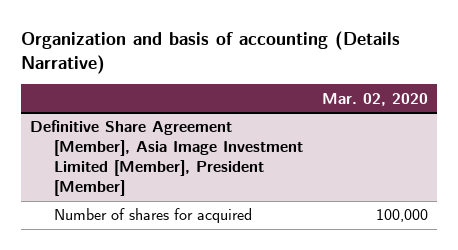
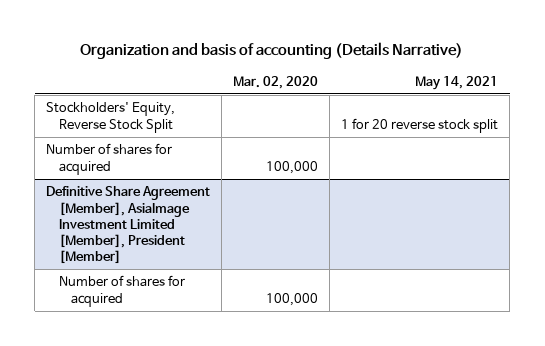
none -> [415,75,499,90] May 14, 2021
[30,120,303,197] Definitive Share Agreement [Member], Asia Image Investment Limited [Member], President [Member] -> none
none -> [46,102,176,133] Stockholders' Equity, Reverse Stock Split
none -> [46,186,211,264] Definitive Share Agreement [Member], AsiaImage Investment Limited [Member], President [Member]
none -> [58,275,185,307] Number of shares for acquired

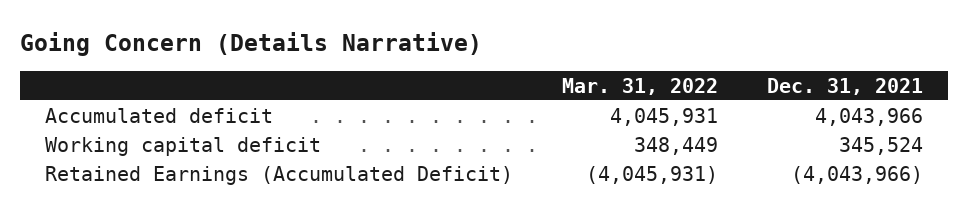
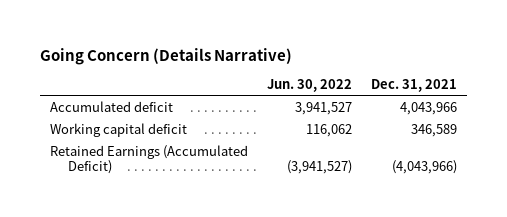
[562,77,719,95] Mar. 31, 2022 -> none
none -> [266,79,352,93] Jun. 30, 2022
[839,136,924,155] 345,524 -> [411,123,458,137] 346,589

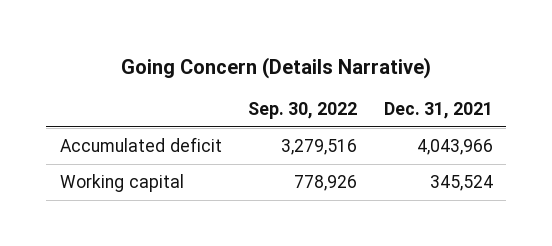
[266,79,352,93] Jun. 30, 2022 -> none
none -> [248,102,358,120] Sep. 30, 2022
[49,144,248,175] Retained Earnings (Accumulated Deficit) -> none
[49,122,187,137] Working capital deficit -> [59,174,184,193] Working capital
[411,123,458,137] 346,589 -> [429,175,493,192] 345,524

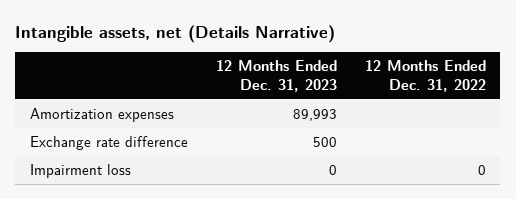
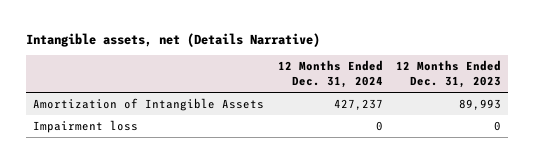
[365,60,487,92] 12 Months Ended Dec. 31, 2022 -> none
none -> [277,60,383,89] 12 Months Ended Dec. 31, 2024
[29,135,188,150] Exchange rate difference -> none
[29,107,174,122] Amortization expenses -> [33,98,265,112] Amortization of Intangible Assets

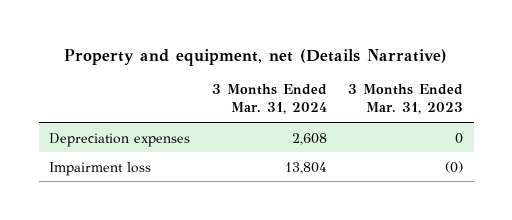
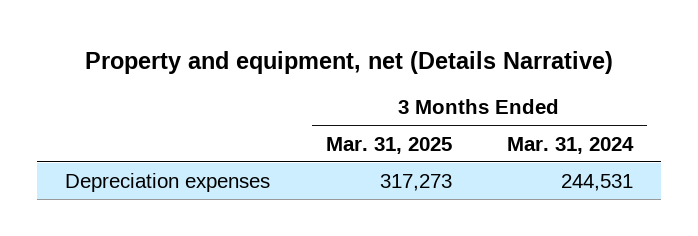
[348,84,464,115] 3 Months Ended Mar. 31, 2023 -> none
none -> [325,136,452,154] Mar. 31, 2025
[49,161,152,176] Impairment loss -> none
[291,132,327,145] 2,608 -> [561,174,634,192] 244,531

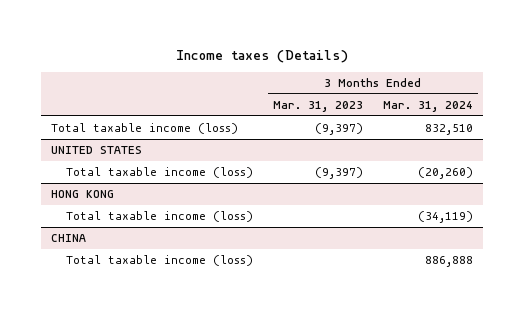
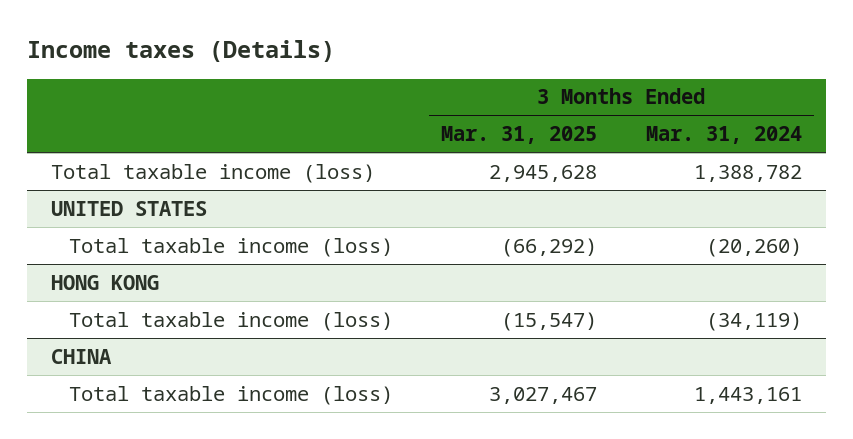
[273,100,364,112] Mar. 31, 2023 -> none
none -> [441,126,598,145] Mar. 31, 2025
[425,124,474,136] 832,510 -> [693,164,802,182] 1,388,782
[425,256,474,268] 886,888 -> [693,386,802,404] 1,443,161

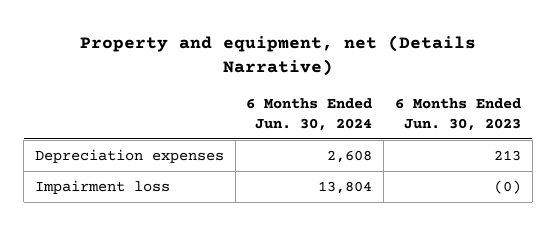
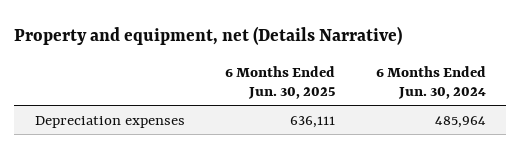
[394,97,521,131] 6 Months Ended Jun. 30, 2023 -> none
none -> [225,65,336,100] 6 Months Ended Jun. 30, 2025
[34,179,170,194] Impairment loss -> none
[327,149,373,163] 2,608 -> [435,115,487,128] 485,964

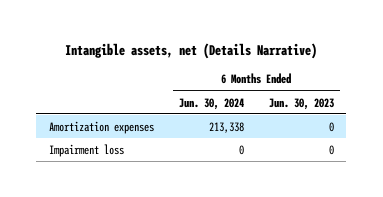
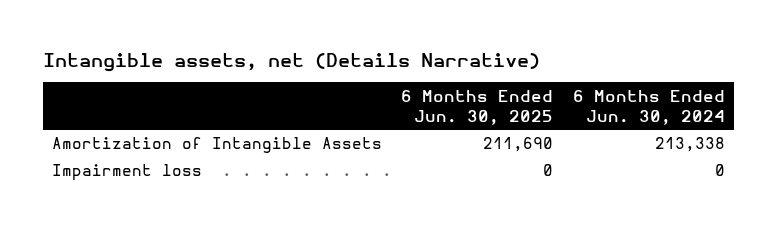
[268,97,334,110] Jun. 30, 2023 -> none
none -> [401,89,554,125] 6 Months Ended Jun. 30, 2025
[48,120,154,134] Amortization expenses -> [52,137,383,154] Amortization of Intangible Assets

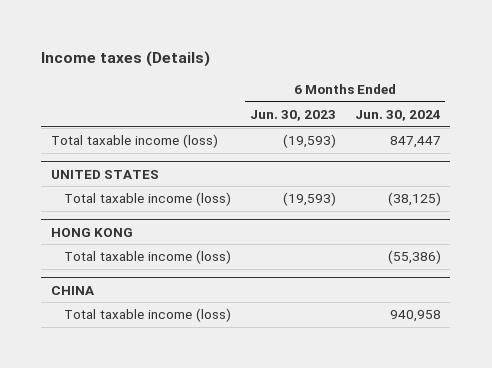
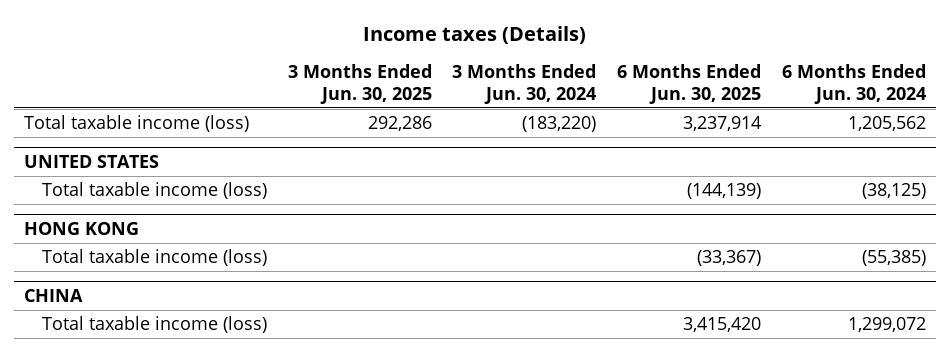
[249,109,336,121] Jun. 30, 2023 -> none
none -> [287,64,432,104] 3 Months Ended Jun. 30, 2025
none -> [452,64,597,104] 3 Months Ended Jun. 30, 2024
none -> [617,64,762,104] 6 Months Ended Jun. 30, 2025
[389,136,441,149] 847,447 -> [847,116,926,132] 1,205,562
[387,250,441,265] (55,386) -> [861,250,926,267] (55,385)
[389,310,441,323] 940,958 -> [847,317,926,333] 1,299,072

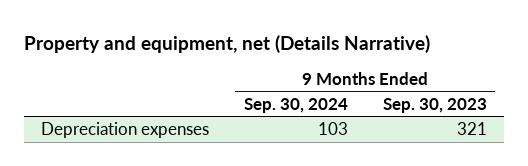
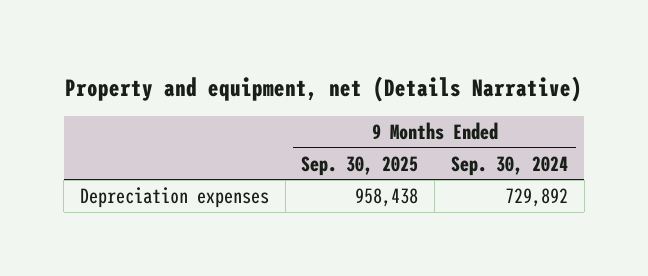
[382,97,487,113] Sep. 30, 2023 -> none
none -> [301,155,419,176] Sep. 30, 2025
[317,122,348,136] 103 -> [505,188,569,208] 729,892

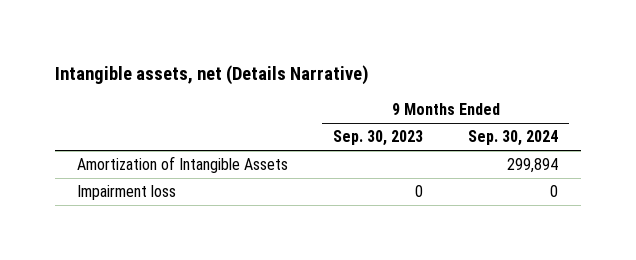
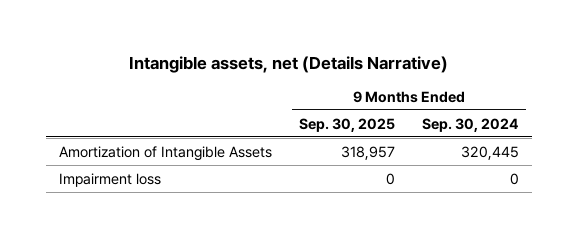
[333,130,424,147] Sep. 30, 2023 -> none
none -> [299,117,396,132] Sep. 30, 2025
[507,158,559,174] 299,894 -> [460,145,519,160] 320,445

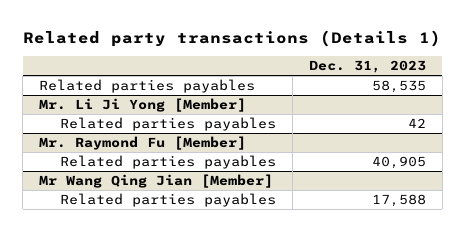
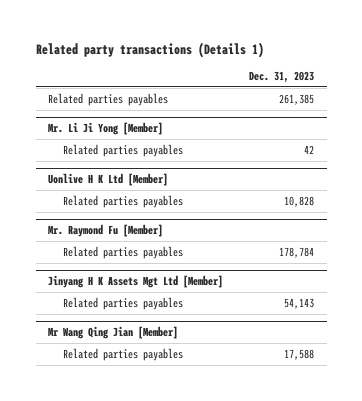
[371,80,426,94] 58,535 -> [279,93,315,105] 261,385
none -> [48,173,169,187] Uonlive H K Ltd [Member]
none -> [62,194,183,208] Related parties payables
[371,156,426,170] 40,905 -> [279,246,315,258] 178,784
none -> [48,275,224,289] Jinyang H K Assets Mgt Ltd [Member]
none -> [62,296,183,310] Related parties payables

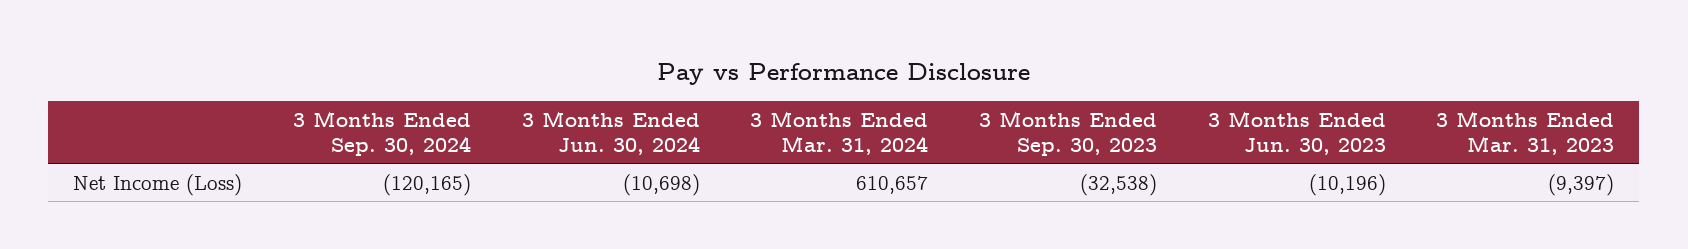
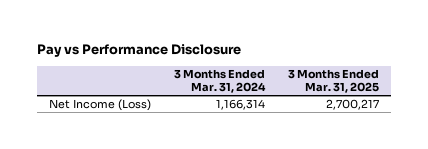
[293,110,472,156] 3 Months Ended Sep. 30, 2024 -> none
[521,110,700,155] 3 Months Ended Jun. 30, 2024 -> none
[978,110,1157,156] 3 Months Ended Sep. 30, 2023 -> none
[1207,110,1386,155] 3 Months Ended Jun. 30, 2023 -> none
[1436,110,1615,155] 3 Months Ended Mar. 31, 2023 -> none
none -> [288,68,380,94] 3 Months Ended Mar. 31, 2025
[856,175,929,194] 610,657 -> [215,99,265,111] 1,166,314

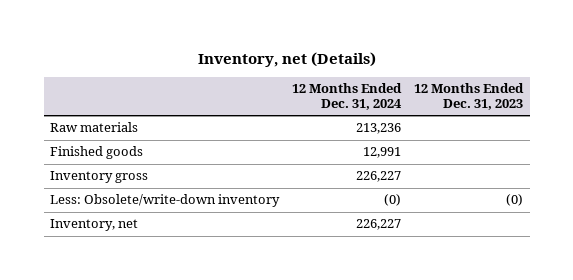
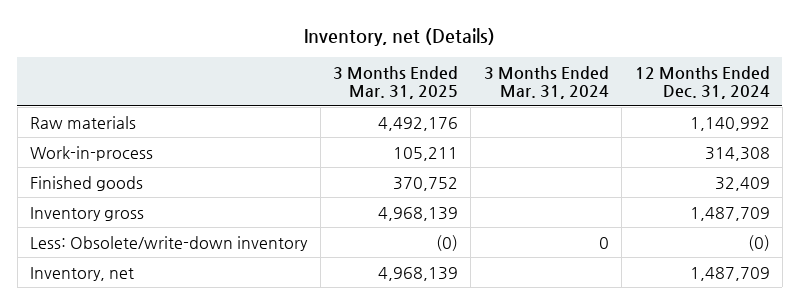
[414,83,525,111] 12 Months Ended Dec. 31, 2023 -> none
none -> [333,65,459,99] 3 Months Ended Mar. 31, 2025
none -> [483,65,609,99] 3 Months Ended Mar. 31, 2024
[356,123,402,135] 213,236 -> [689,116,770,131] 1,140,992
none -> [30,145,154,161] Work-in-process
[363,147,402,159] 12,991 -> [714,176,770,191] 32,409
[356,171,402,183] 226,227 -> [689,206,770,221] 1,487,709
[356,219,402,231] 226,227 -> [689,266,770,281] 1,487,709

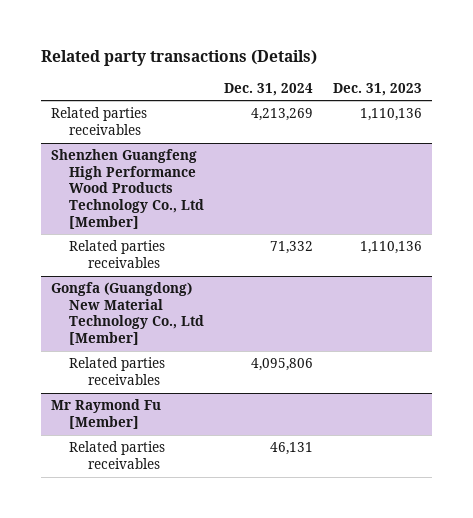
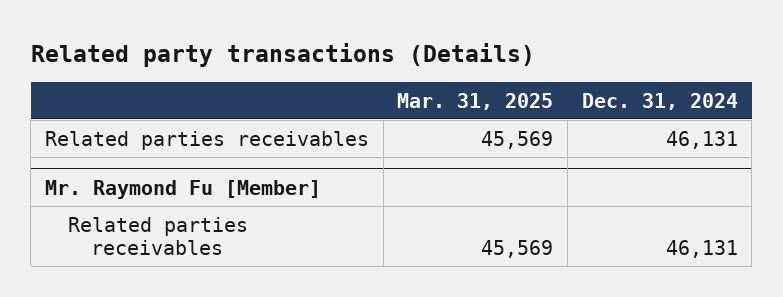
[332,82,422,96] Dec. 31, 2023 -> none
none -> [397,92,554,110] Mar. 31, 2025
[50,107,147,135] Related parties receivables -> none
[50,149,205,229] Shenzhen Guangfeng High Performance Wood Products Technology Co., Ltd [Member] -> none
[69,240,166,268] Related parties receivables -> none
[50,282,205,346] Gongfa (Guangdong) New Material Technology Co., Ltd [Member] -> none
[69,357,166,385] Related parties receivables -> none
[50,399,161,429] Mr Raymond Fu [Member] -> none
none -> [45,179,322,199] Mr. Raymond Fu [Member]
none -> [68,216,249,256] Related parties receivables

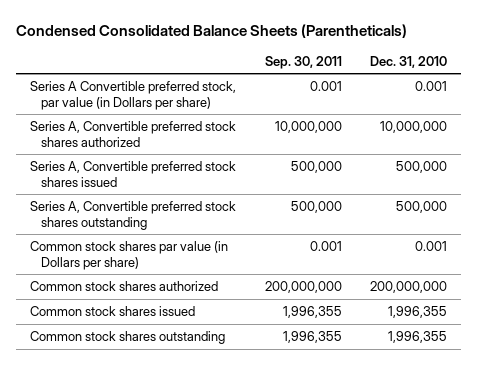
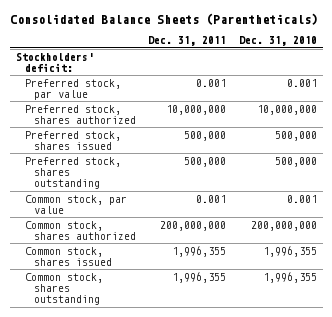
[15,23,407,38] Condensed Consolidated Balance Sheets (Parentheticals) -> [9,12,318,25] Consolidated Balance Sheets (Parentheticals)
[264,55,342,69] Sep. 30, 2011 -> none
none -> [148,36,227,47] Dec. 31, 2011
none -> [15,52,94,73] Stockholders' deficit:
[29,80,236,110] Series A Convertible preferred stock, par value (in Dollars per share) -> [24,78,121,101] Preferred stock, par value
[29,120,236,147] Series A, Convertible preferred stock shares authorized -> [24,104,137,125] Preferred stock, shares authorized
[29,160,236,187] Series A, Convertible preferred stock shares issued -> [24,130,121,151] Preferred stock, shares issued
[29,200,236,230] Series A, Convertible preferred stock shares outstanding -> [24,156,121,190] Preferred stock, shares outstanding
[29,240,228,270] Common stock shares par value (in Dollars per share) -> [24,194,127,215] Common stock, par value
[29,280,218,291] Common stock shares authorized -> [24,220,137,241] Common stock, shares authorized
[29,305,195,316] Common stock shares issued -> [24,246,113,267] Common stock, shares issued
[29,330,225,344] Common stock shares outstanding -> [24,272,103,306] Common stock, shares outstanding

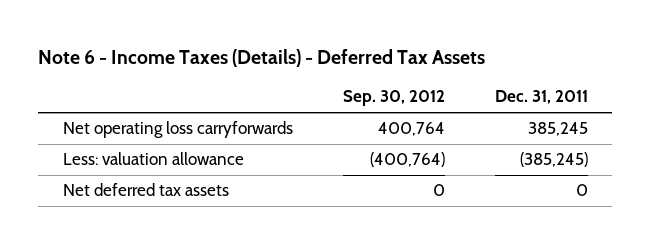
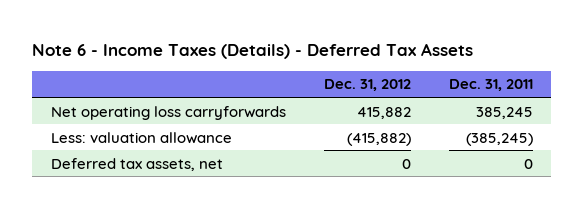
[342,90,445,107] Sep. 30, 2012 -> none
none -> [323,79,411,92] Dec. 31, 2012
[62,183,229,197] Net deferred tax assets -> [51,157,224,171] Deferred tax assets, net

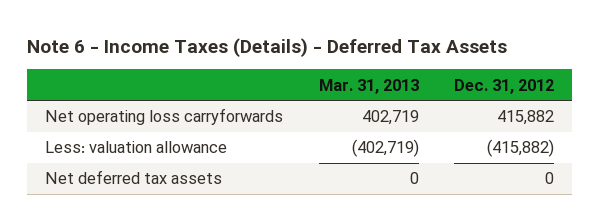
[448,79,533,92] Dec. 31, 2011 -> none
none -> [318,78,419,94] Mar. 31, 2013
[51,157,224,171] Deferred tax assets, net -> [44,170,222,185] Net deferred tax assets

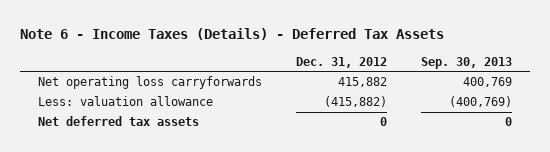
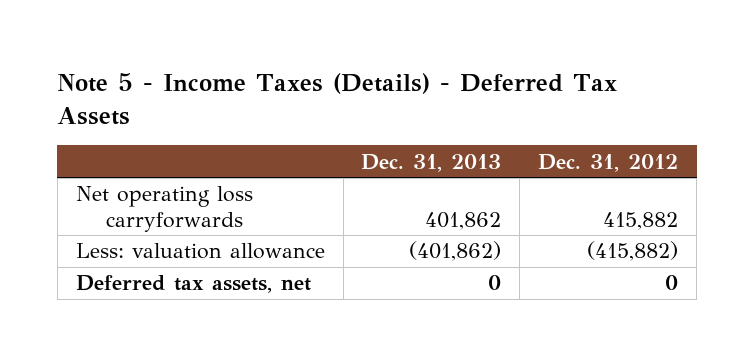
[20,28,445,41] Note 6 - Income Taxes (Details) - Deferred Tax Assets -> [57,72,618,125] Note 5 - Income Taxes (Details) - Deferred Tax Assets
[421,56,513,69] Sep. 30, 2013 -> none
none -> [361,153,502,172] Dec. 31, 2013
[37,116,199,127] Net deferred tax assets -> [75,275,311,294] Deferred tax assets, net

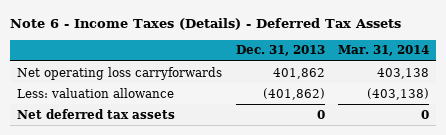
[57,72,618,125] Note 5 - Income Taxes (Details) - Deferred Tax Assets -> [10,18,402,31] Note 6 - Income Taxes (Details) - Deferred Tax Assets
[538,153,679,172] Dec. 31, 2012 -> none
none -> [338,45,430,57] Mar. 31, 2014
[75,275,311,294] Deferred tax assets, net -> [17,108,176,119] Net deferred tax assets

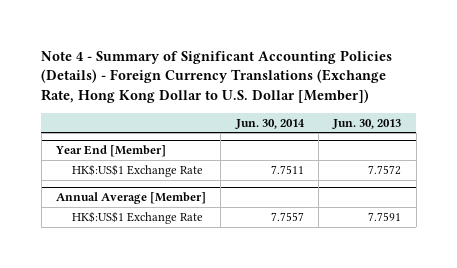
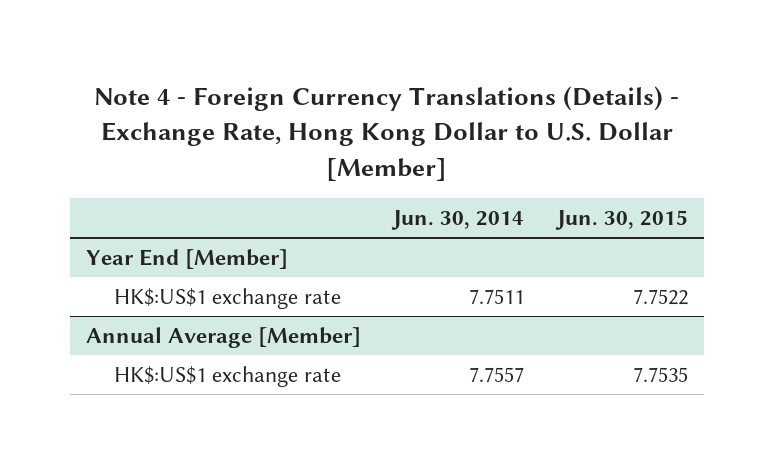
[41,49,393,104] Note 4 - Summary of Significant Accounting Policies (Details) - Foreign Currency Translations (Exchange Rate, Hong Kong Dollar to U.S. Dollar [Member]) -> [93,86,679,181] Note 4 - Foreign Currency Translations (Details) - Exchange Rate, Hong Kong Dollar to U.S. Dollar [Member]
[332,118,402,129] Jun. 30, 2013 -> none
none -> [554,210,688,231] Jun. 30, 2015
[72,163,204,177] HK$:US$1 Exchange Rate -> [113,287,341,309] HK$:US$1 exchange rate
[72,210,204,224] HK$:US$1 Exchange Rate -> [113,365,341,387] HK$:US$1 exchange rate

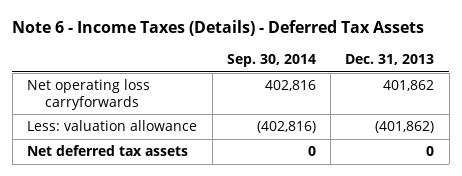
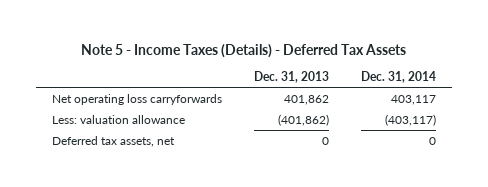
[12,20,425,37] Note 6 - Income Taxes (Details) - Deferred Tax Assets -> [81,43,407,58] Note 5 - Income Taxes (Details) - Deferred Tax Assets
[226,54,316,68] Sep. 30, 2014 -> none
none -> [361,71,437,84] Dec. 31, 2014
[27,145,189,157] Net deferred tax assets -> [52,135,176,147] Deferred tax assets, net

